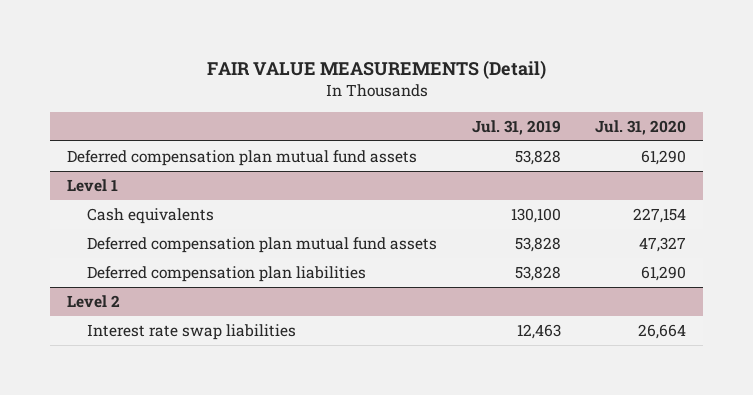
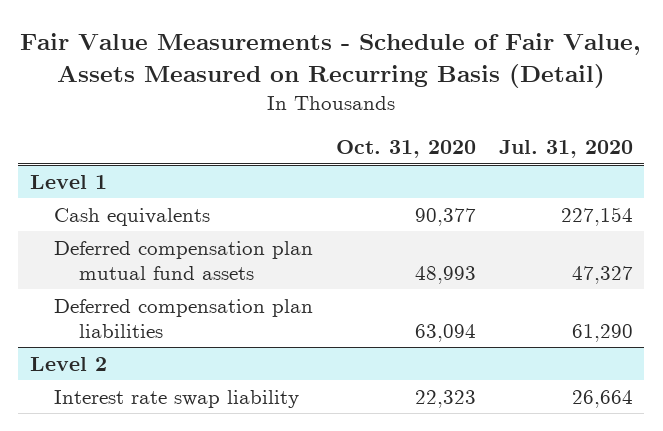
[206,59,546,79] FAIR VALUE MEASUREMENTS (Detail) -> [20,33,642,89] Fair Value Measurements - Schedule of Fair Value, Assets Measured on Recurring Basis (Detail)
[471,119,561,135] Jul. 31, 2019 -> none
none -> [336,140,477,159] Oct. 31, 2020
[67,150,418,167] Deferred compensation plan mutual fund assets -> none
[87,324,297,341] Interest rate swap liabilities -> [54,389,300,408] Interest rate swap liability

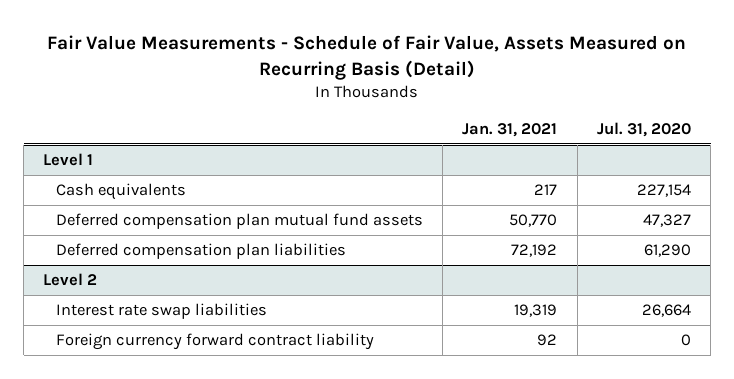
[336,140,477,159] Oct. 31, 2020 -> none
none -> [462,122,558,137] Jan. 31, 2021
[54,389,300,408] Interest rate swap liability -> [55,303,267,320] Interest rate swap liabilities
none -> [55,333,374,351] Foreign currency forward contract liability

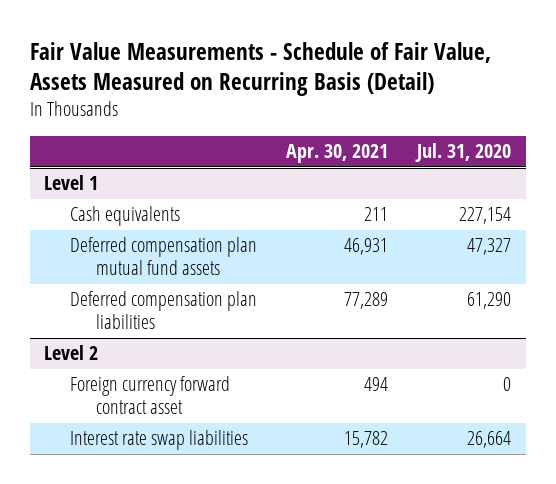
[462,122,558,137] Jan. 31, 2021 -> none
none -> [286,144,389,164] Apr. 30, 2021
none -> [70,376,231,415] Foreign currency forward contract asset
[55,333,374,351] Foreign currency forward contract liability -> none

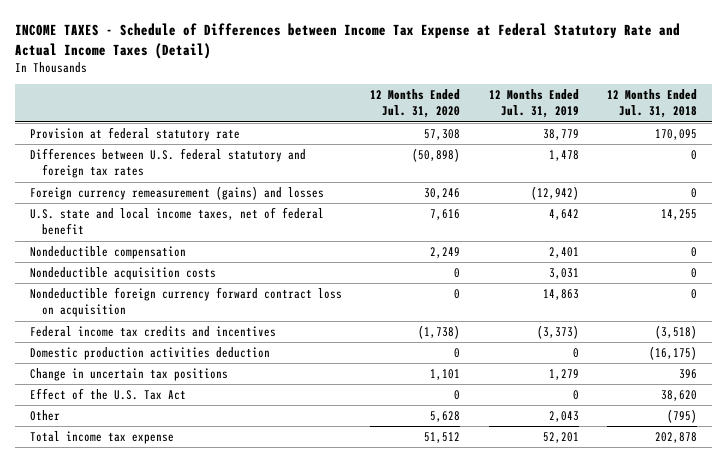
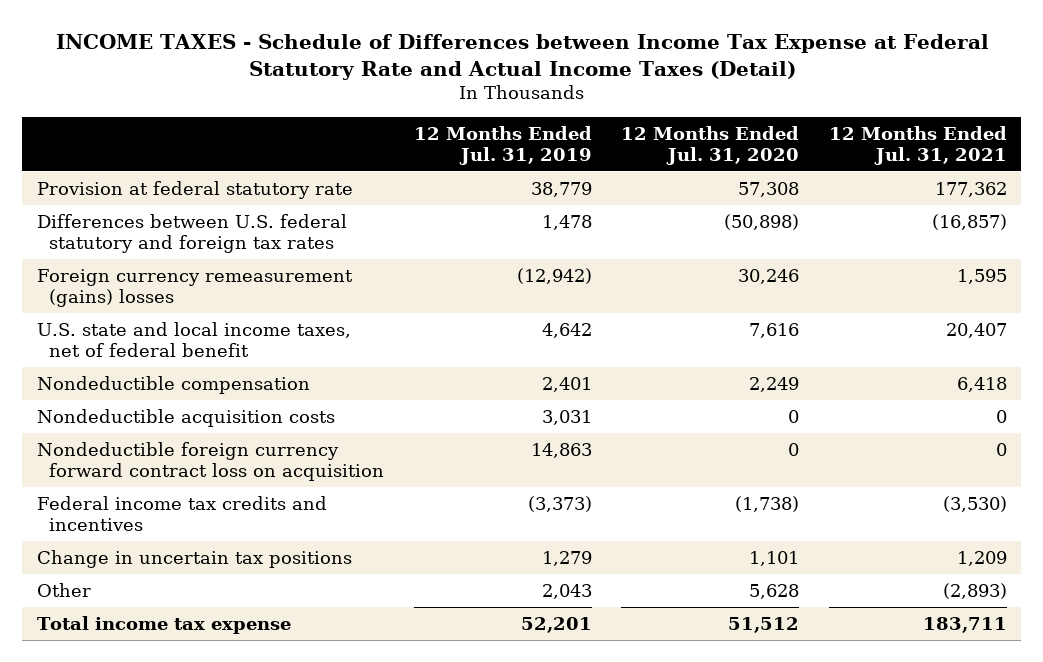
[607,89,698,119] 12 Months Ended Jul. 31, 2018 -> none
none -> [828,125,1007,165] 12 Months Ended Jul. 31, 2021
[29,186,324,201] Foreign currency remeasurement (gains) and losses -> [36,268,353,307] Foreign currency remeasurement (gains) losses
[29,347,270,361] Domestic production activities deduction -> none
[29,388,186,401] Effect of the U.S. Tax Act -> none

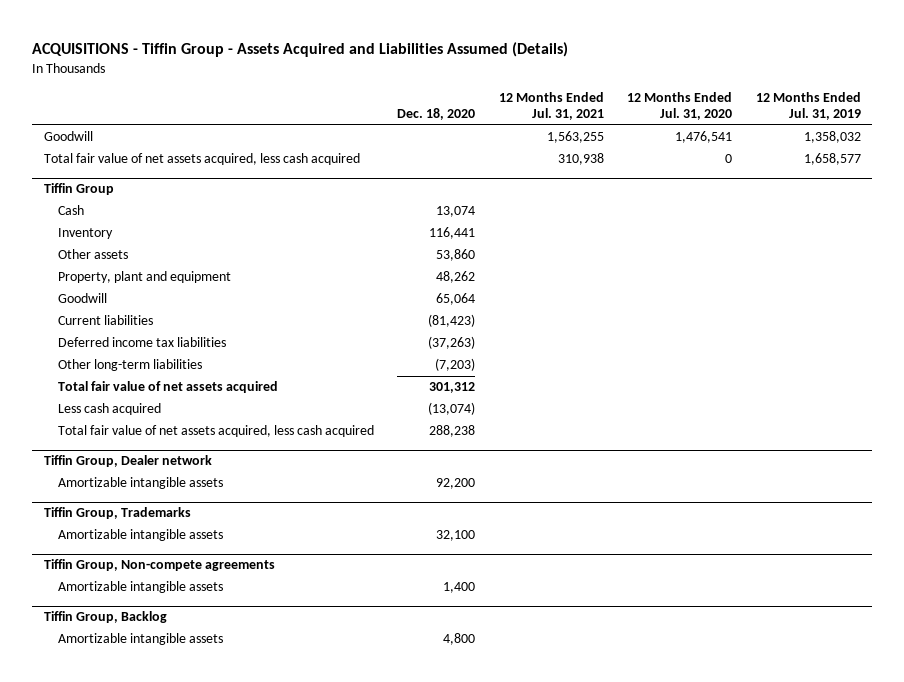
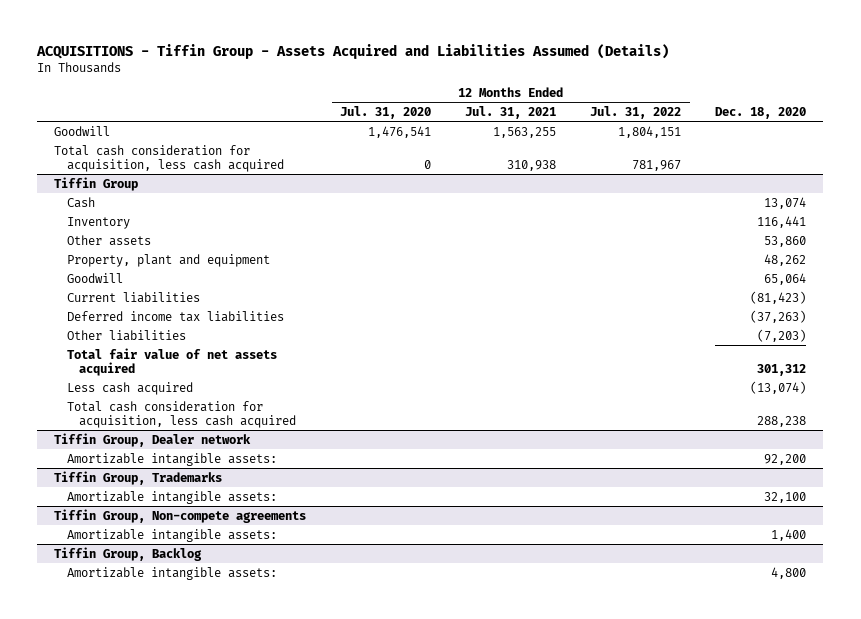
[755,92,861,121] 12 Months Ended Jul. 31, 2019 -> none
none -> [590,105,682,119] Jul. 31, 2022
[43,153,360,166] Total fair value of net assets acquired, less cash acquired -> [54,144,284,172] Total cash consideration for acquisition, less cash acquired
[58,359,203,372] Other long-term liabilities -> [66,329,186,341] Other liabilities
[58,425,375,438] Total fair value of net assets acquired, less cash acquired -> [66,400,296,428] Total cash consideration for acquisition, less cash acquired
[58,477,224,490] Amortizable intangible assets -> [66,452,277,466] Amortizable intangible assets:
[58,529,224,542] Amortizable intangible assets -> [66,490,277,504] Amortizable intangible assets:
[58,581,224,594] Amortizable intangible assets -> [66,528,277,542] Amortizable intangible assets:
[58,633,224,646] Amortizable intangible assets -> [66,566,277,580] Amortizable intangible assets:

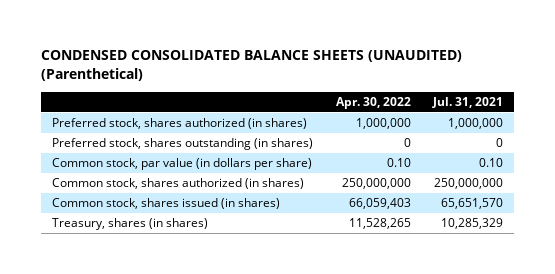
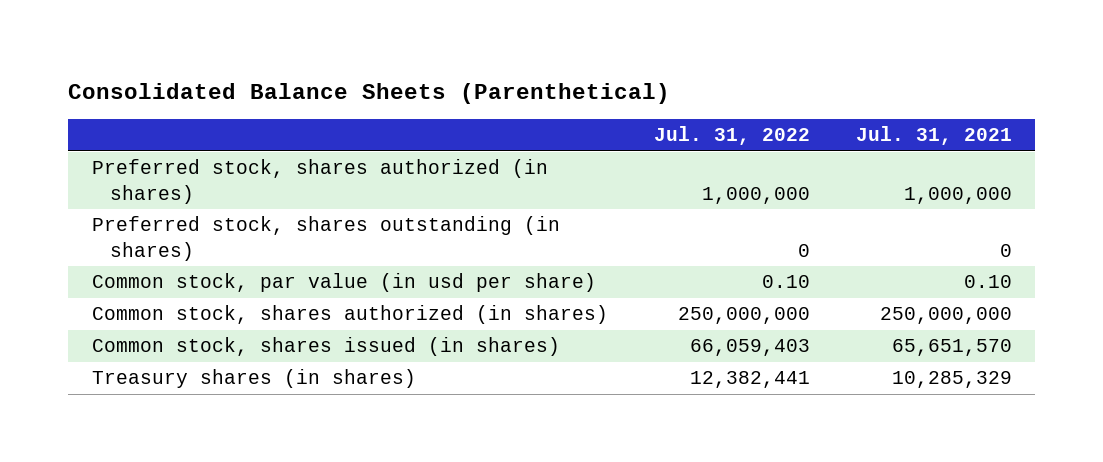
[41,50,463,82] CONDENSED CONSOLIDATED BALANCE SHEETS (UNAUDITED) (Parenthetical) -> [68,83,671,105] Consolidated Balance Sheets (Parenthetical)
[335,97,411,110] Apr. 30, 2022 -> none
none -> [653,126,810,146] Jul. 31, 2022
[52,158,313,171] Common stock, par value (in dollars per share) -> [91,273,596,293] Common stock, par value (in usd per share)
[52,218,209,231] Treasury, shares (in shares) -> [91,369,416,389] Treasury shares (in shares)

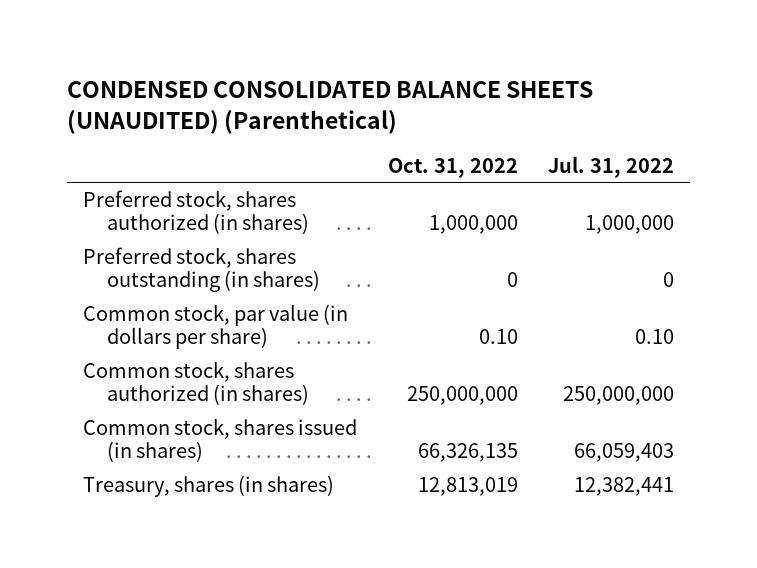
[68,83,671,105] Consolidated Balance Sheets (Parenthetical) -> [67,81,594,135] CONDENSED CONSOLIDATED BALANCE SHEETS (UNAUDITED) (Parenthetical)
[855,126,1012,146] Jul. 31, 2021 -> none
none -> [387,157,518,178] Oct. 31, 2022
[91,273,596,293] Common stock, par value (in usd per share) -> [82,303,348,350] Common stock, par value (in dollars per share)
[91,369,416,389] Treasury shares (in shares) -> [82,474,334,497] Treasury, shares (in shares)

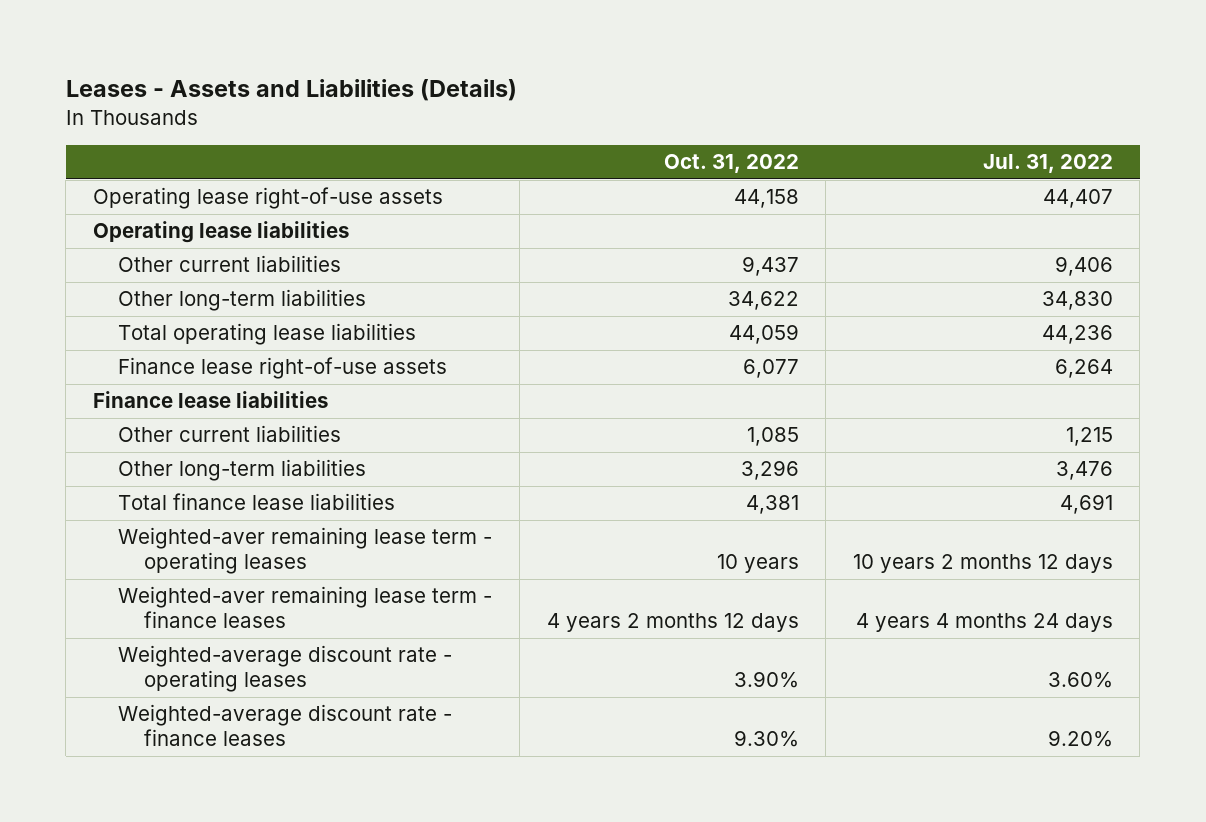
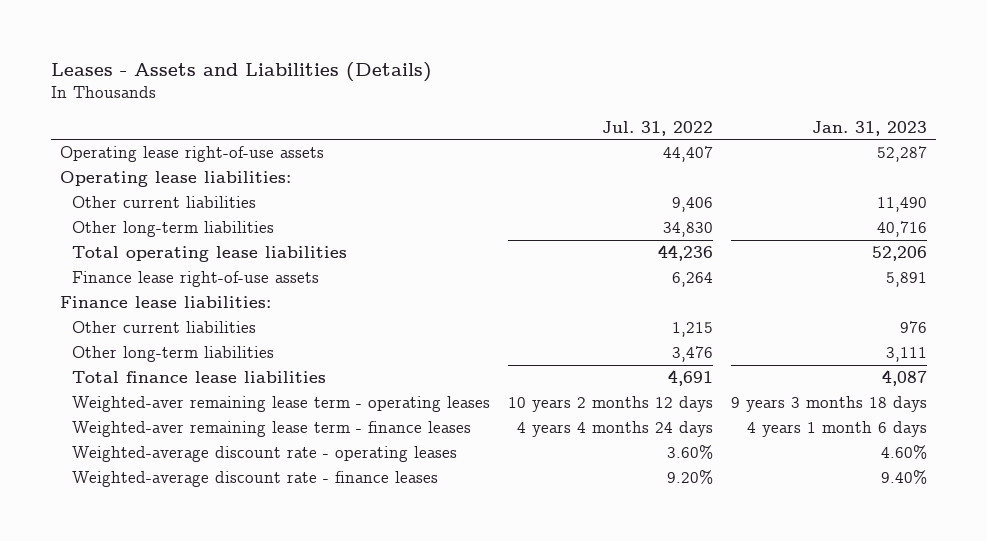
[663,154,799,174] Oct. 31, 2022 -> none
none -> [812,120,928,136] Jan. 31, 2023
[92,221,349,244] Operating lease liabilities -> [59,170,291,187] Operating lease liabilities:
[92,391,328,409] Finance lease liabilities -> [59,295,271,308] Finance lease liabilities:

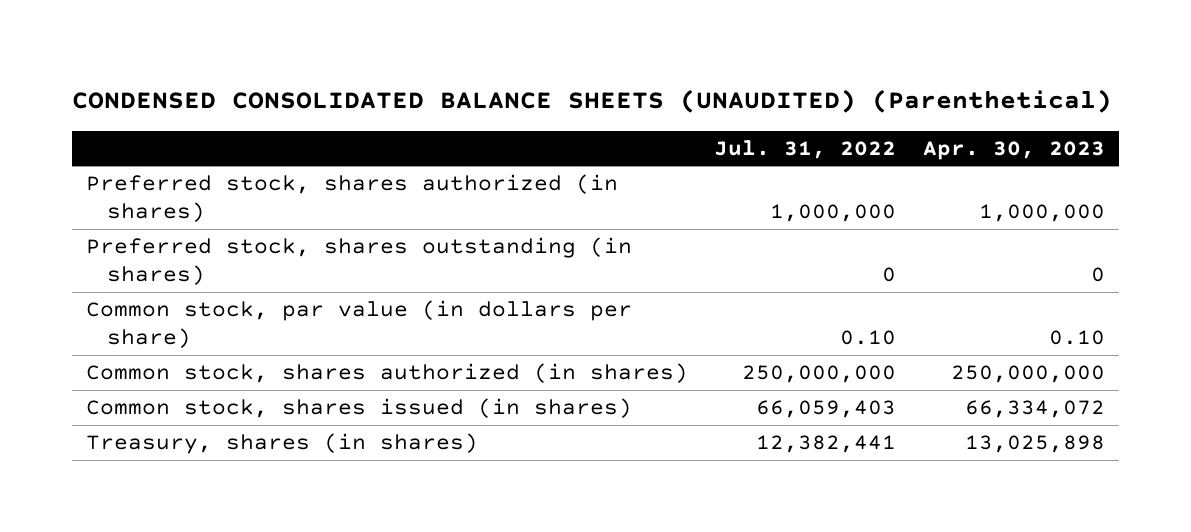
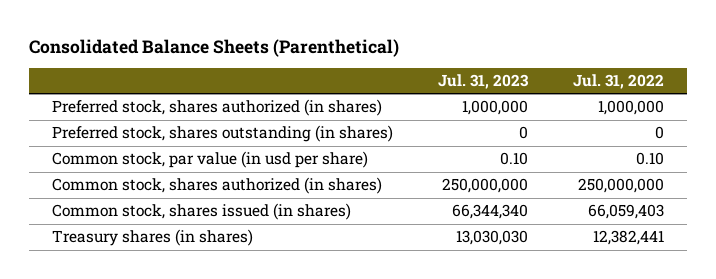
[72,88,1113,113] CONDENSED CONSOLIDATED BALANCE SHEETS (UNAUDITED) (Parenthetical) -> [28,38,399,57] Consolidated Balance Sheets (Parenthetical)
[923,140,1106,160] Apr. 30, 2023 -> none
none -> [437,74,529,90] Jul. 31, 2023
[85,300,632,349] Common stock, par value (in dollars per share) -> [51,151,368,169] Common stock, par value (in usd per share)
[85,433,478,455] Treasury, shares (in shares) -> [51,229,253,247] Treasury shares (in shares)

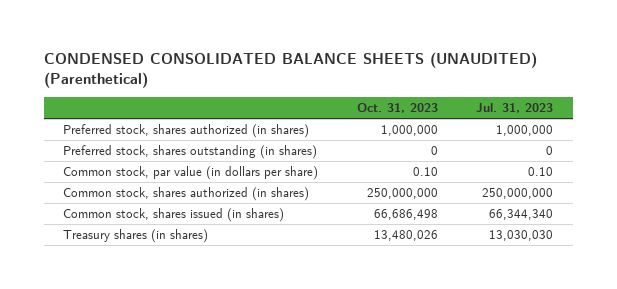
[28,38,399,57] Consolidated Balance Sheets (Parenthetical) -> [44,52,538,89] CONDENSED CONSOLIDATED BALANCE SHEETS (UNAUDITED) (Parenthetical)
[573,74,665,90] Jul. 31, 2022 -> none
none -> [356,103,438,114] Oct. 31, 2023
[51,151,368,169] Common stock, par value (in usd per share) -> [63,166,319,181] Common stock, par value (in dollars per share)

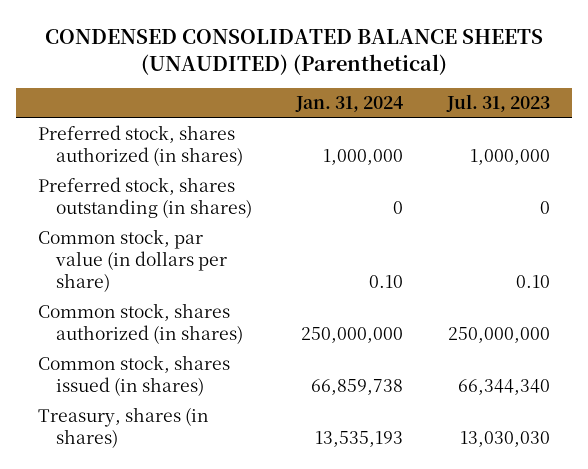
[356,103,438,114] Oct. 31, 2023 -> none
none -> [294,96,403,113] Jan. 31, 2024
[63,229,209,244] Treasury shares (in shares) -> [38,407,210,449] Treasury, shares (in shares)

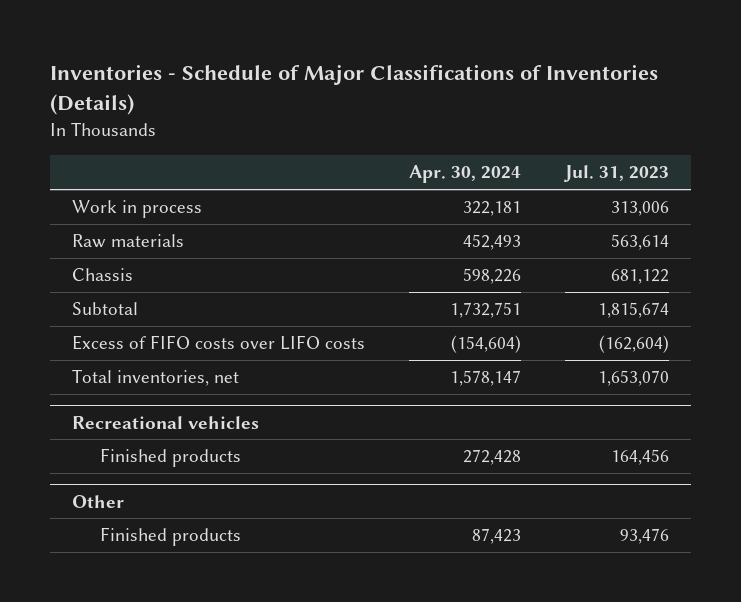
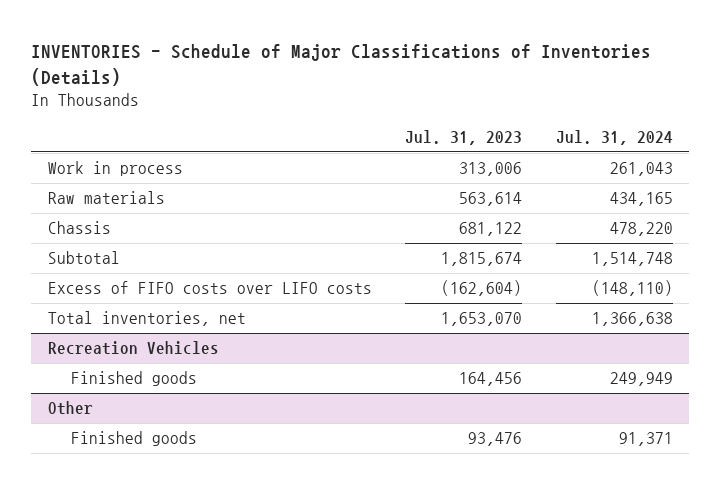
[50,64,659,116] Inventories - Schedule of Major Classifications of Inventories (Details) -> [31,43,652,86] INVENTORIES - Schedule of Major Classifications of Inventories (Details)
[408,165,521,184] Apr. 30, 2024 -> none
none -> [555,129,673,145] Jul. 31, 2024
[72,415,260,429] Recreational vehicles -> [47,341,219,356] Recreation Vehicles
[99,448,241,468] Finished products -> [70,371,197,387] Finished goods
[99,527,241,547] Finished products -> [70,431,197,447] Finished goods

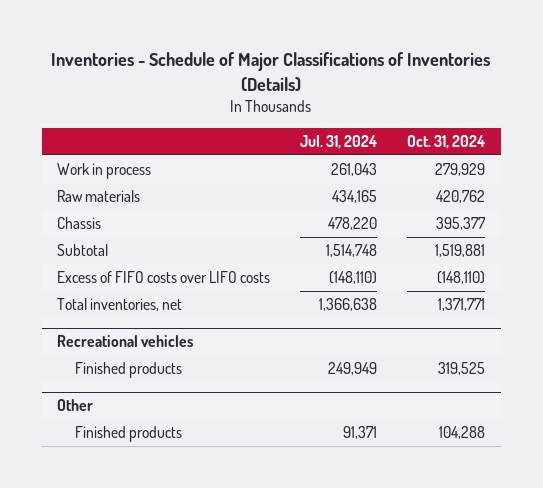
[31,43,652,86] INVENTORIES - Schedule of Major Classifications of Inventories (Details) -> [51,52,491,92] Inventories - Schedule of Major Classifications of Inventories (Details)
[405,129,523,145] Jul. 31, 2023 -> none
none -> [407,134,486,149] Oct. 31, 2024
[47,341,219,356] Recreation Vehicles -> [57,335,194,348] Recreational vehicles
[70,371,197,387] Finished goods -> [74,362,182,379] Finished products
[70,431,197,447] Finished goods -> [74,426,182,443] Finished products

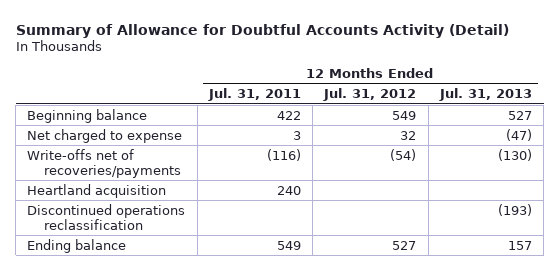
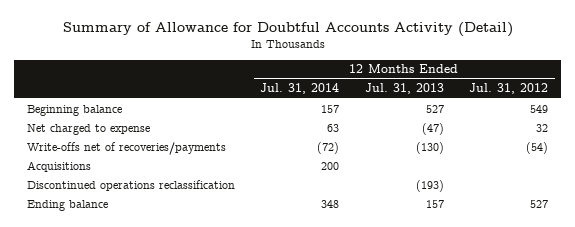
[207,88,301,102] Jul. 31, 2011 -> none
none -> [260,83,340,95] Jul. 31, 2014
[27,183,167,198] Heartland acquisition -> [26,160,91,172] Acquisitions

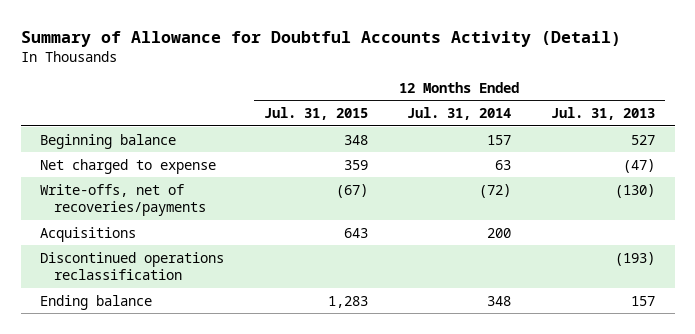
[469,83,549,95] Jul. 31, 2012 -> none
none -> [263,107,368,121] Jul. 31, 2015
[26,141,226,155] Write-offs net of recoveries/payments -> [40,183,207,217] Write-offs, net of recoveries/payments

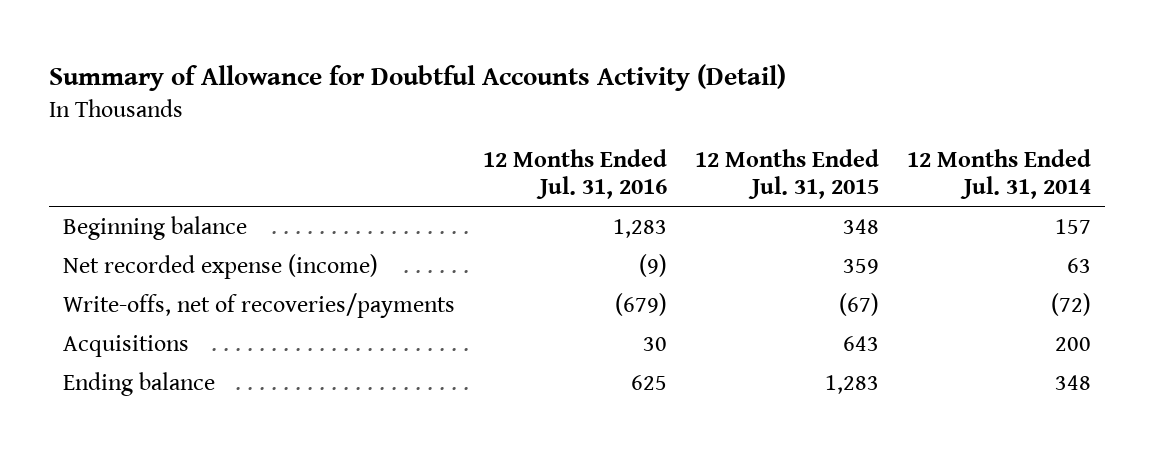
[550,107,655,121] Jul. 31, 2013 -> none
none -> [482,148,667,200] 12 Months Ended Jul. 31, 2016
[40,158,217,174] Net charged to expense -> [62,253,378,279] Net recorded expense (income)
[40,251,225,281] Discontinued operations reclassification -> none

